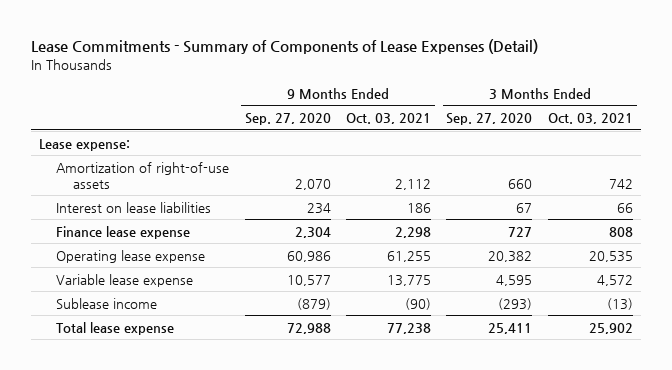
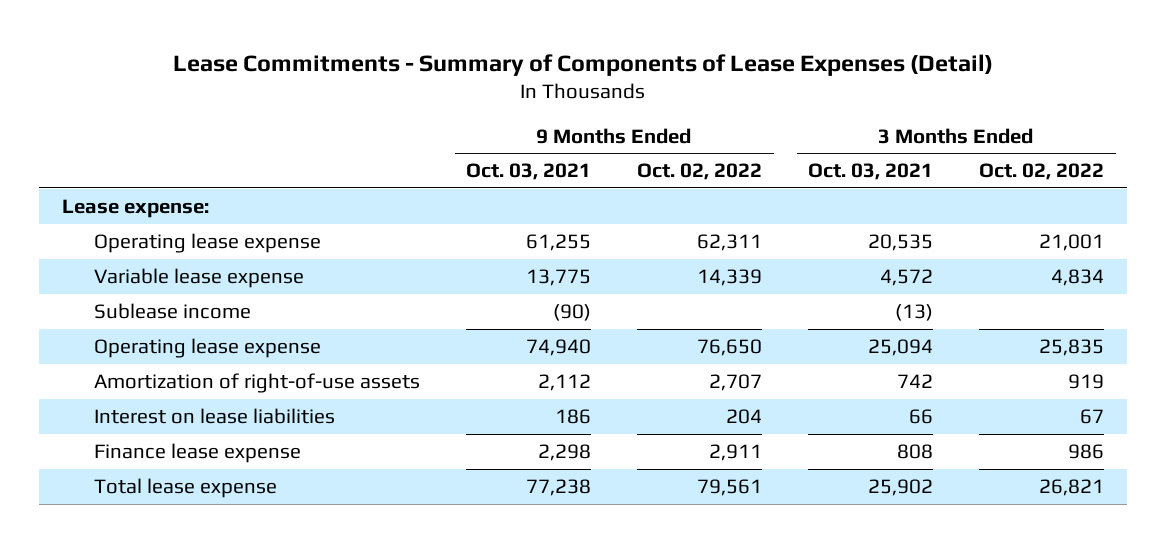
[244,113,331,126] Sep. 27, 2020 -> none
[446,113,533,126] Sep. 27, 2020 -> none
none -> [637,163,763,181] Oct. 02, 2022
none -> [979,163,1105,181] Oct. 02, 2022
none -> [94,337,322,358] Operating lease expense
[56,161,230,189] Amortization of right-of-use assets -> [94,372,421,393] Amortization of right-of-use assets
[56,201,212,213] Interest on lease liabilities -> [94,407,336,424] Interest on lease liabilities
[56,225,191,239] Finance lease expense -> [94,442,302,463] Finance lease expense

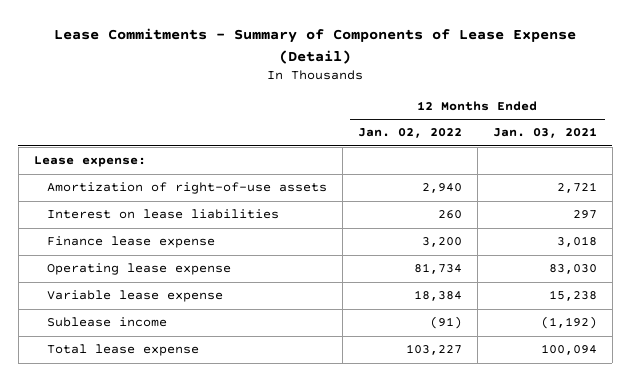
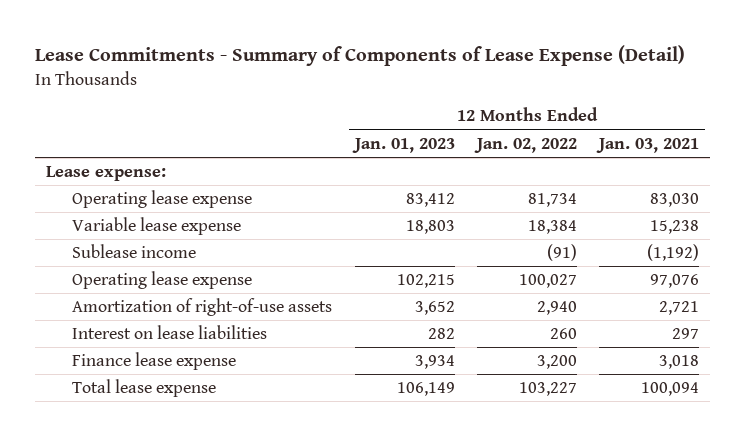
none -> [351,137,455,153] Jan. 01, 2023
none -> [72,271,253,290] Operating lease expense
[47,182,328,195] Amortization of right-of-use assets -> [72,298,333,317] Amortization of right-of-use assets
[47,209,280,220] Interest on lease liabilities -> [72,325,268,340] Interest on lease liabilities
[47,236,216,249] Finance lease expense -> [72,352,237,371] Finance lease expense

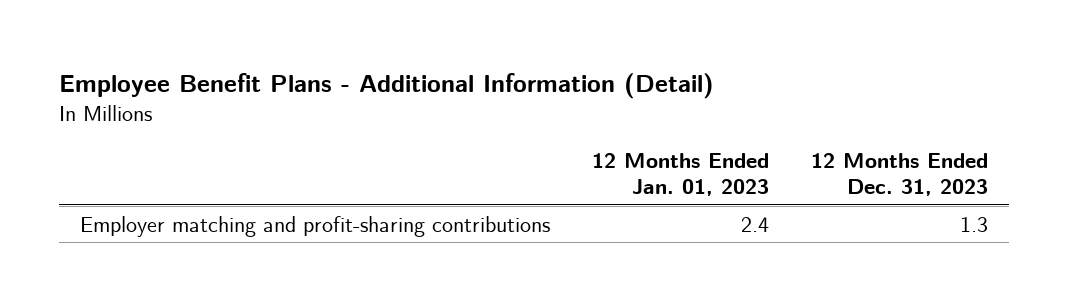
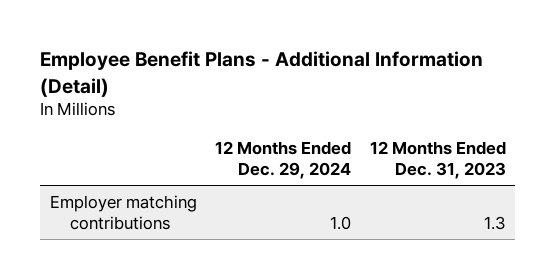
[592,153,770,196] 12 Months Ended Jan. 01, 2023 -> none
none -> [215,141,352,180] 12 Months Ended Dec. 29, 2024
[80,215,551,237] Employer matching and profit-sharing contributions -> [49,194,197,231] Employer matching contributions

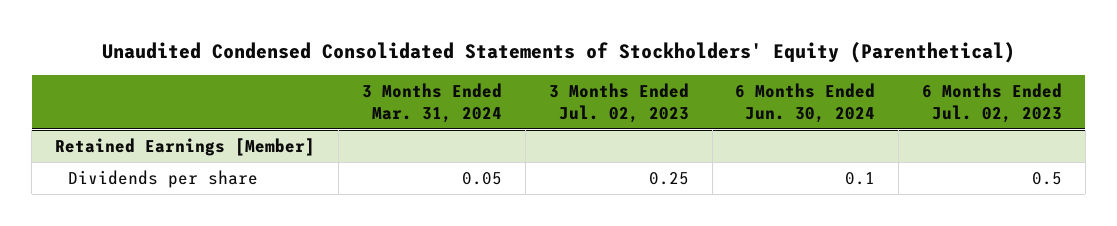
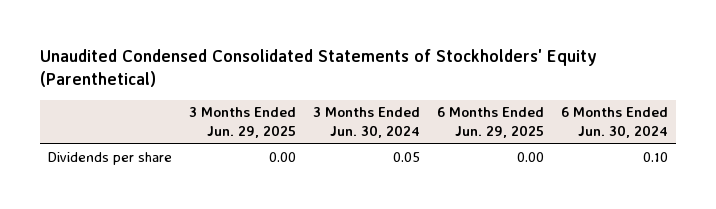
[362,83,503,123] 3 Months Ended Mar. 31, 2024 -> none
[548,83,689,123] 3 Months Ended Jul. 02, 2023 -> none
[922,83,1063,123] 6 Months Ended Jul. 02, 2023 -> none
none -> [188,107,296,138] 3 Months Ended Jun. 29, 2025
none -> [312,107,420,138] 3 Months Ended Jun. 30, 2024
none -> [436,107,544,138] 6 Months Ended Jun. 29, 2025
[55,138,316,157] Retained Earnings [Member] -> none
[845,172,876,186] 0.1 -> [642,151,668,162] 0.10

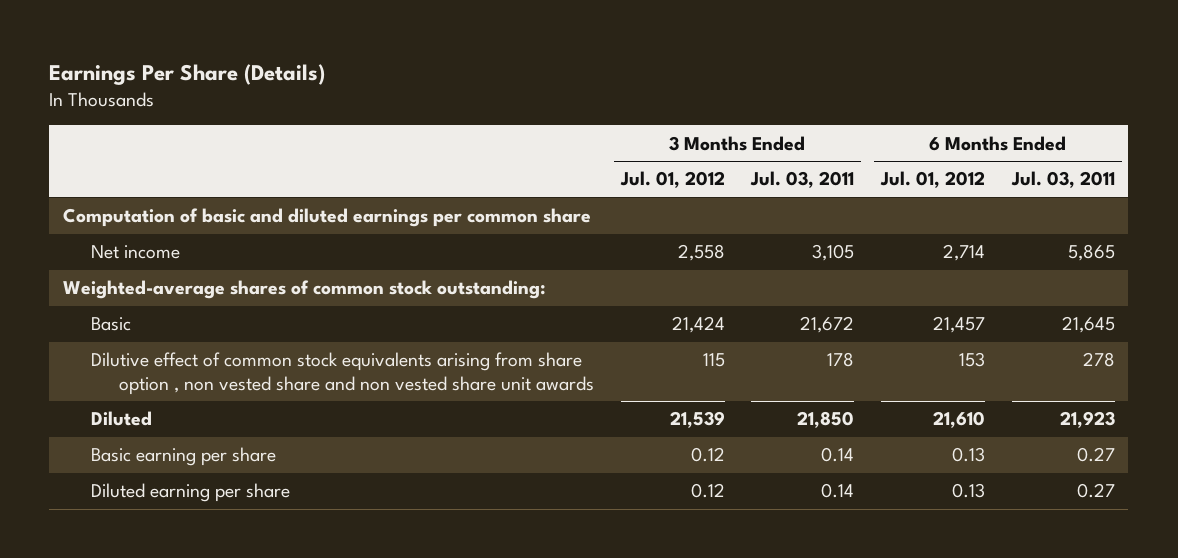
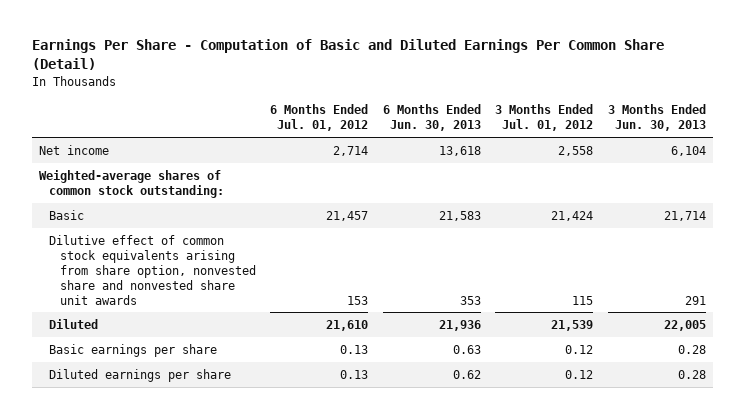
[49,63,326,85] Earnings Per Share (Details) -> [31,39,664,71] Earnings Per Share - Computation of Basic and Diluted Earnings Per Common Share (Detail)
[750,171,855,189] Jul. 03, 2011 -> none
[1010,171,1115,189] Jul. 03, 2011 -> none
none -> [382,104,481,132] 6 Months Ended Jun. 30, 2013
none -> [607,104,706,132] 3 Months Ended Jun. 30, 2013
[62,208,591,228] Computation of basic and diluted earnings per common share -> none
[90,352,594,395] Dilutive effect of common stock equivalents arising from share option , non vested share and non vested share unit awards -> [49,234,256,305] Dilutive effect of common stock equivalents arising from share option, nonvested share and nonvested share unit awards
[90,447,276,467] Basic earning per share -> [49,343,218,357] Basic earnings per share
[90,483,290,503] Diluted earning per share -> [49,368,232,382] Diluted earnings per share

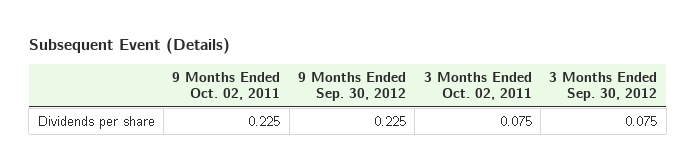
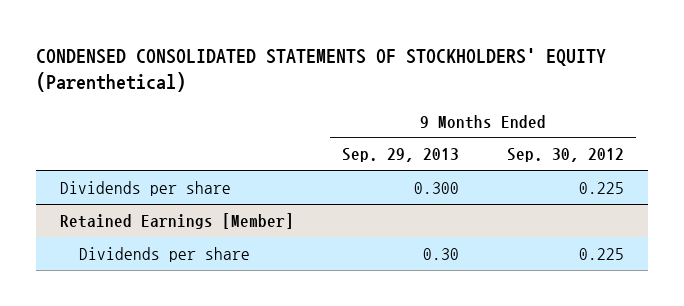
[28,38,230,55] Subsequent Event (Details) -> [36,48,607,93] CONDENSED CONSOLIDATED STATEMENTS OF STOCKHOLDERS' EQUITY (Parenthetical)
[172,72,281,101] 9 Months Ended Oct. 02, 2011 -> none
[423,72,532,101] 3 Months Ended Oct. 02, 2011 -> none
[549,72,658,102] 3 Months Ended Sep. 30, 2012 -> none
none -> [342,148,460,163] Sep. 29, 2013
none -> [60,212,295,229] Retained Earnings [Member]
none -> [78,246,250,262] Dividends per share

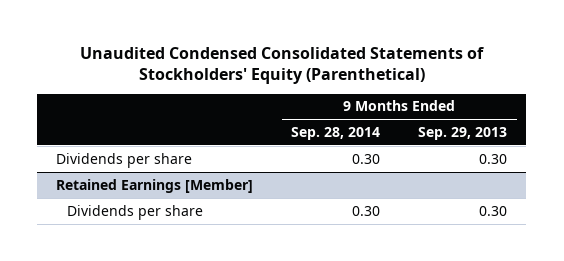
[36,48,607,93] CONDENSED CONSOLIDATED STATEMENTS OF STOCKHOLDERS' EQUITY (Parenthetical) -> [79,46,484,84] Unaudited Condensed Consolidated Statements of Stockholders' Equity (Parenthetical)
[506,148,624,163] Sep. 30, 2012 -> none
none -> [291,127,381,141] Sep. 28, 2014
[414,181,460,194] 0.300 -> [479,153,508,164] 0.30

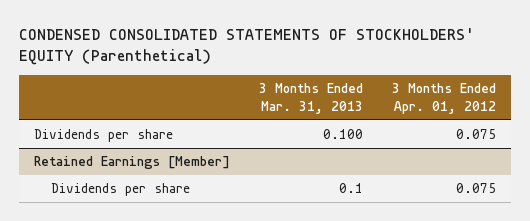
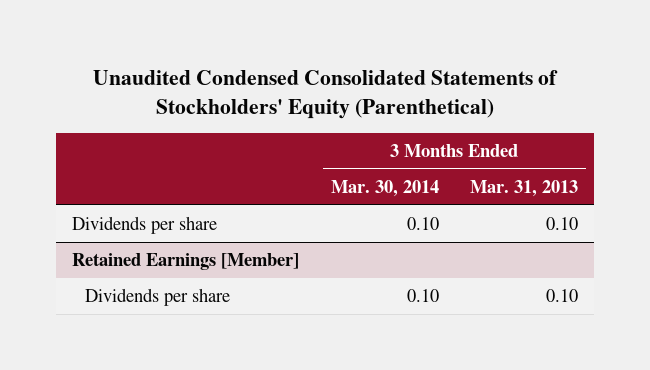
[19,28,475,66] CONDENSED CONSOLIDATED STATEMENTS OF STOCKHOLDERS' EQUITY (Parenthetical) -> [93,69,559,119] Unaudited Condensed Consolidated Statements of Stockholders' Equity (Parenthetical)
[392,83,497,115] 3 Months Ended Apr. 01, 2012 -> none
none -> [330,179,439,197] Mar. 30, 2014
[323,129,364,140] 0.100 -> [546,217,579,231] 0.10
[339,183,364,194] 0.1 -> [546,289,579,303] 0.10

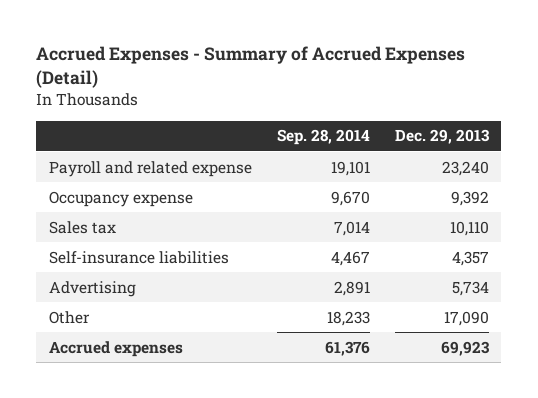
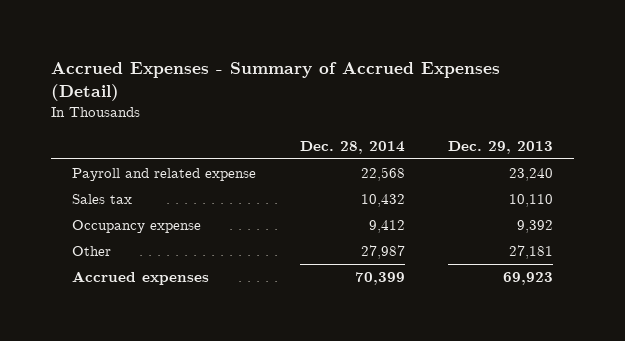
[276,129,370,146] Sep. 28, 2014 -> none
none -> [299,140,405,154] Dec. 28, 2014
[48,250,229,264] Self-insurance liabilities -> none
[48,280,136,297] Advertising -> none
[48,190,193,207] Occupancy expense -> [72,220,202,234] Occupancy expense
[443,310,489,326] 17,090 -> [508,245,553,260] 27,181

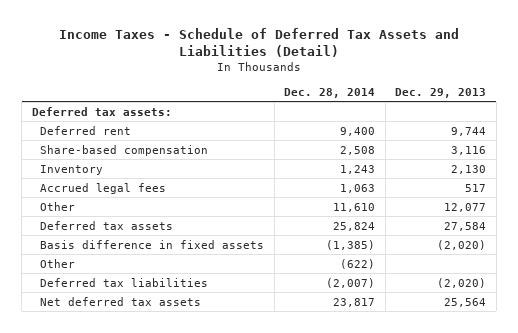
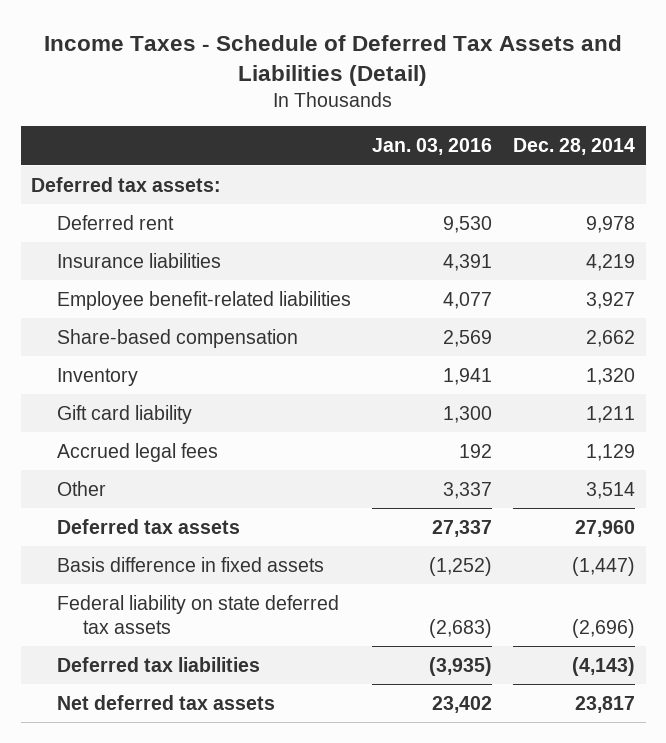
[395,87,487,98] Dec. 29, 2013 -> none
none -> [372,138,493,156] Jan. 03, 2016
[40,258,76,268] Other -> none
[340,126,376,136] 9,400 -> [586,215,636,233] 9,978
none -> [56,252,221,268] Insurance liabilities
none -> [56,290,351,310] Employee benefit-related liabilities
[340,145,376,155] 2,508 -> [586,329,636,347] 2,662
[340,164,376,174] 1,243 -> [586,367,636,385] 1,320
none -> [56,404,192,424] Gift card liability
[340,183,376,193] 1,063 -> [586,443,636,461] 1,129
[333,202,376,212] 11,610 -> [586,481,636,499] 3,514
[333,221,376,231] 25,824 -> [575,519,636,537] 27,960
[326,239,376,250] (1,385) -> [572,556,636,576] (1,447)
none -> [56,594,339,634] Federal liability on state deferred tax assets
[326,277,376,288] (2,007) -> [572,656,636,676] (4,143)

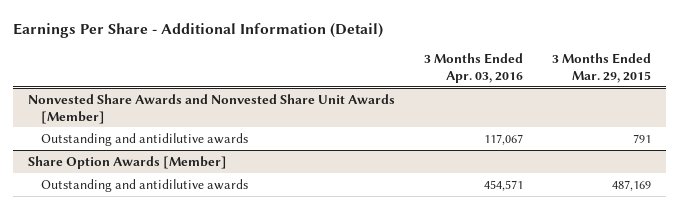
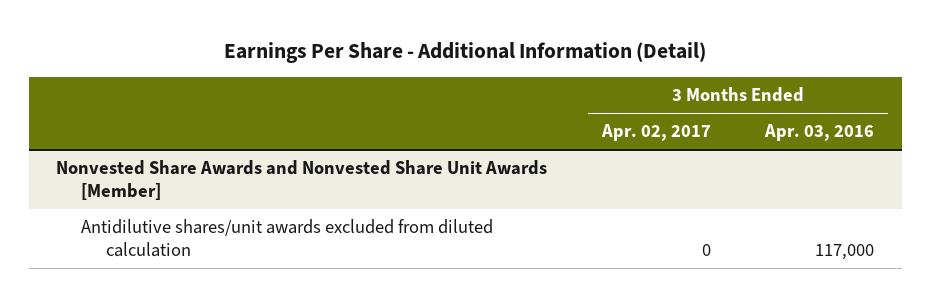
[552,52,652,83] 3 Months Ended Mar. 29, 2015 -> none
none -> [600,124,711,142] Apr. 02, 2017
[27,155,227,169] Share Option Awards [Member] -> none
[40,178,248,192] Outstanding and antidilutive awards -> none
[40,132,248,146] Outstanding and antidilutive awards -> [81,219,494,257] Antidilutive shares/unit awards excluded from diluted calculation
[483,133,523,145] 117,067 -> [815,243,875,260] 117,000

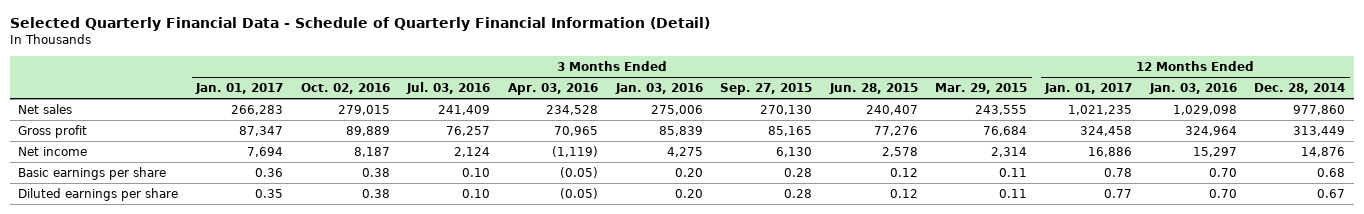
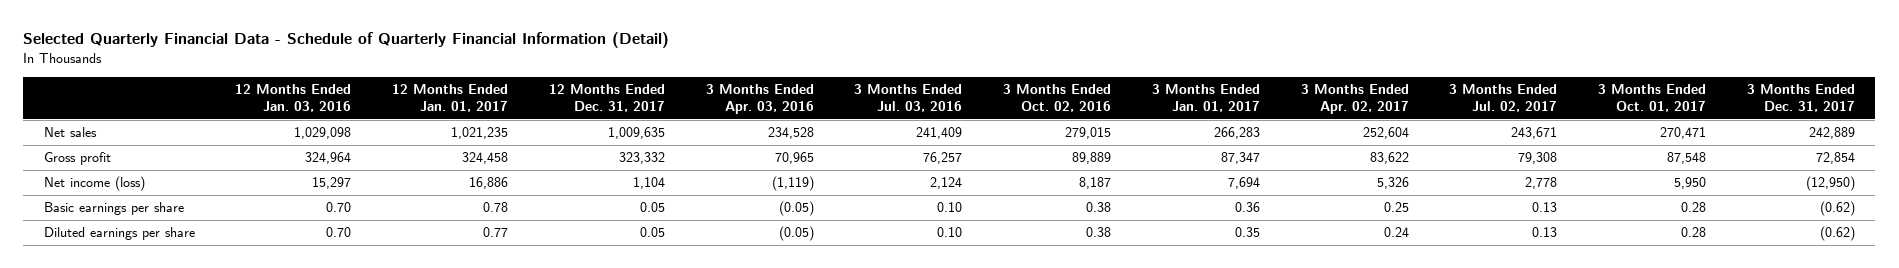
[614,83,703,95] Jan. 03, 2016 -> none
[720,83,813,96] Sep. 27, 2015 -> none
[828,83,918,95] Jun. 28, 2015 -> none
[935,83,1028,95] Mar. 29, 2015 -> none
[1254,83,1346,95] Dec. 28, 2014 -> none
none -> [548,83,665,113] 12 Months Ended Dec. 31, 2017
none -> [1300,83,1409,115] 3 Months Ended Apr. 02, 2017
none -> [1449,83,1558,113] 3 Months Ended Jul. 02, 2017
none -> [1598,83,1707,113] 3 Months Ended Oct. 01, 2017
none -> [1746,83,1855,113] 3 Months Ended Dec. 31, 2017
[18,146,88,156] Net income -> [43,176,145,192] Net income (loss)

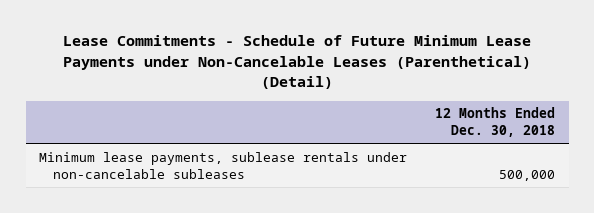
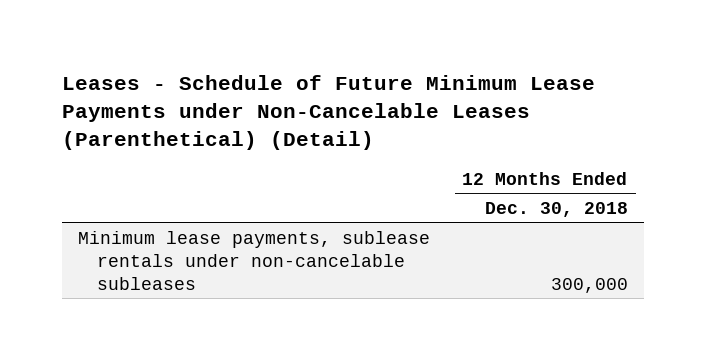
[63,35,532,90] Lease Commitments - Schedule of Future Minimum Lease Payments under Non-Cancelable Leases (Parenthetical) (Detail) -> [61,75,595,151] Leases - Schedule of Future Minimum Lease Payments under Non-Cancelable Leases (Parenthetical) (Detail)
[498,169,555,181] 500,000 -> [550,277,628,293] 300,000

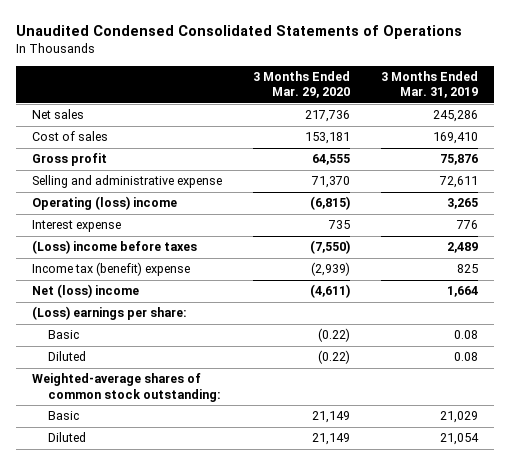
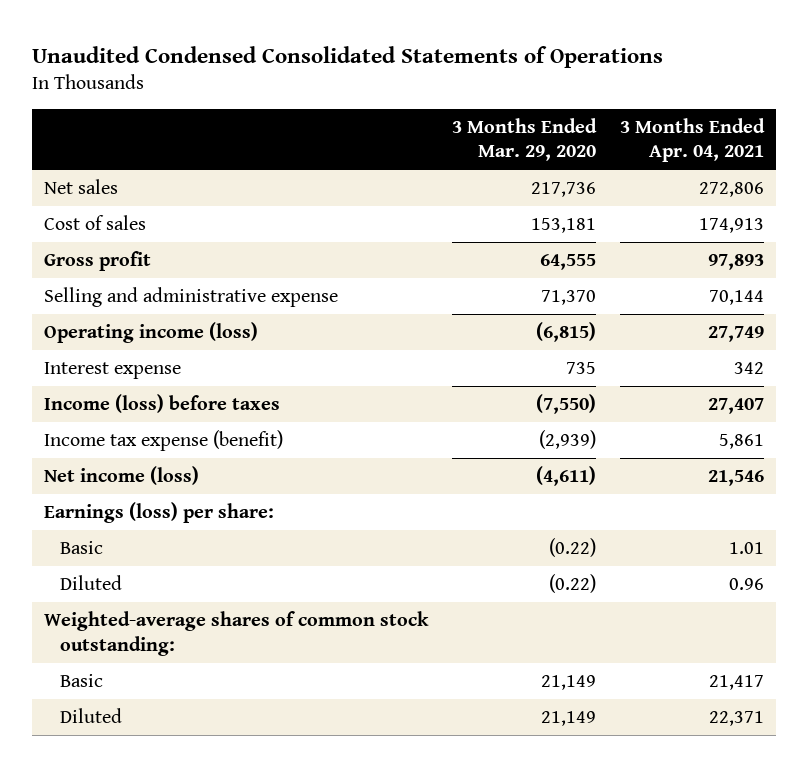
[381,71,479,99] 3 Months Ended Mar. 31, 2019 -> none
none -> [619,117,765,163] 3 Months Ended Apr. 04, 2021
[31,196,177,211] Operating (loss) income -> [44,322,259,344] Operating income (loss)
[31,240,197,255] (Loss) income before taxes -> [44,394,281,414] Income (loss) before taxes
[31,262,190,277] Income tax (benefit) expense -> [44,430,284,452] Income tax expense (benefit)
[31,284,139,299] Net (loss) income -> [44,466,200,486] Net income (loss)
[31,306,187,321] (Loss) earnings per share: -> [44,502,275,524] Earnings (loss) per share:

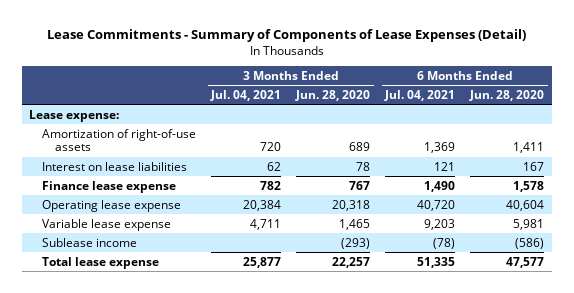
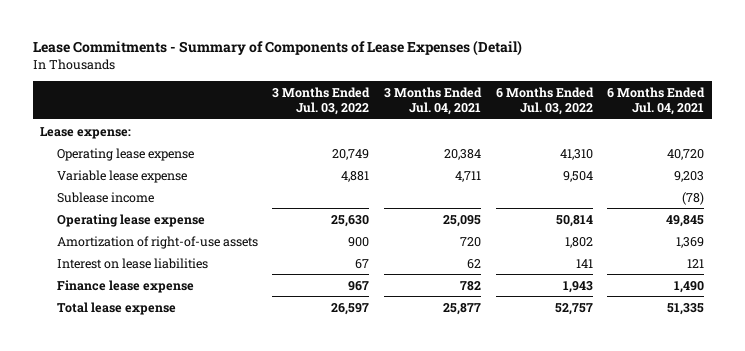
[295,89,371,101] Jun. 28, 2020 -> none
[469,89,545,101] Jun. 28, 2020 -> none
none -> [272,86,371,115] 3 Months Ended Jul. 03, 2022
none -> [495,86,594,115] 6 Months Ended Jul. 03, 2022
none -> [56,213,205,227] Operating lease expense
[42,128,197,152] Amortization of right-of-use assets -> [56,235,258,249] Amortization of right-of-use assets
[42,161,188,171] Interest on lease liabilities -> [56,257,208,269] Interest on lease liabilities
[42,180,177,193] Finance lease expense -> [56,279,194,293] Finance lease expense

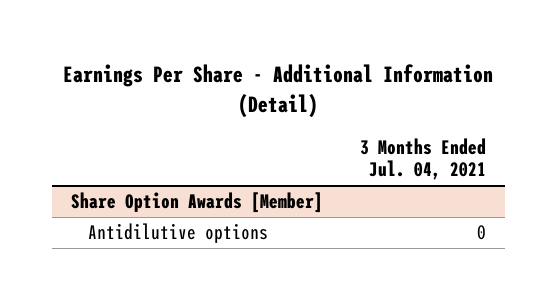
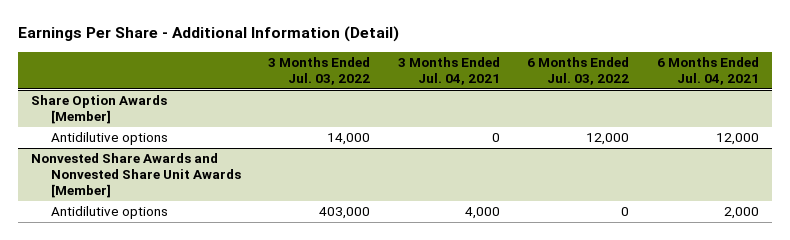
none -> [268,56,371,85] 3 Months Ended Jul. 03, 2022
none -> [527,56,630,85] 6 Months Ended Jul. 03, 2022
none -> [656,56,759,85] 6 Months Ended Jul. 04, 2021
none -> [31,153,241,199] Nonvested Share Awards and Nonvested Share Unit Awards [Member]
none -> [50,206,168,220] Antidilutive options

